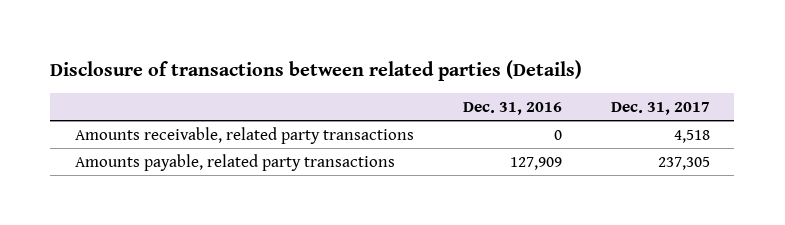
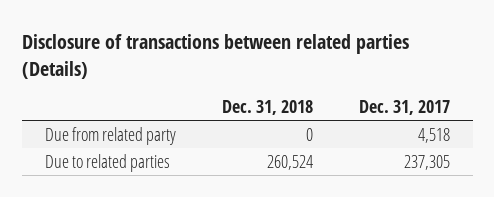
[462,101,562,115] Dec. 31, 2016 -> none
none -> [221,99,313,115] Dec. 31, 2018
[74,126,414,144] Amounts receivable, related party transactions -> [44,126,176,145] Due from related party
[74,153,395,171] Amounts payable, related party transactions -> [44,153,170,172] Due to related parties

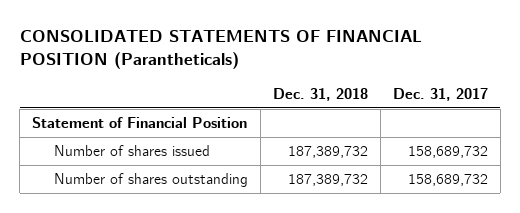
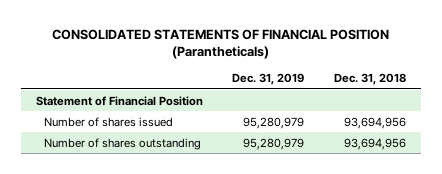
[392,87,488,101] Dec. 31, 2017 -> none
none -> [232,73,305,86] Dec. 31, 2019
[288,146,369,159] 187,389,732 -> [343,116,406,129] 93,694,956
[288,174,369,187] 187,389,732 -> [343,137,406,150] 93,694,956

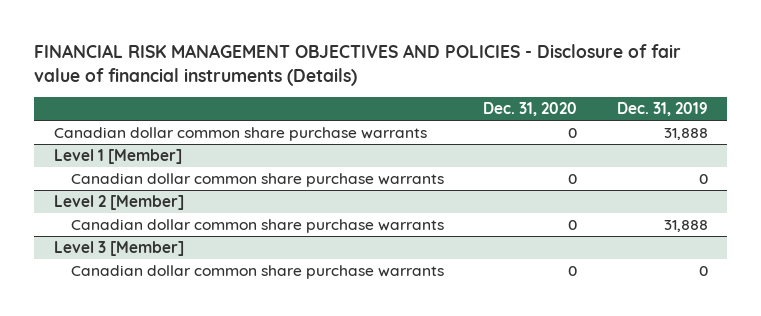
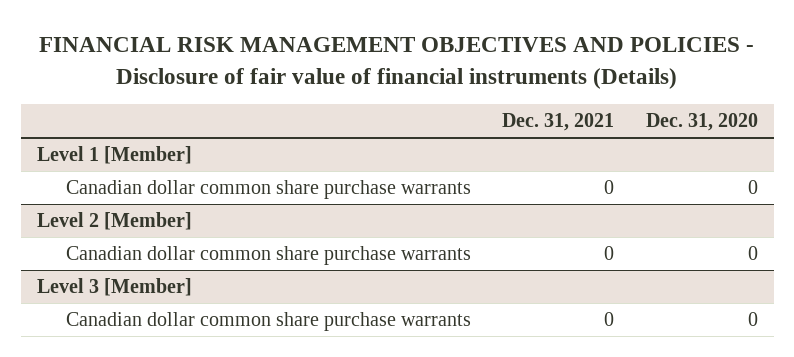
[616,101,708,116] Dec. 31, 2019 -> none
none -> [502,113,615,132] Dec. 31, 2021
[53,127,427,142] Canadian dollar common share purchase warrants -> none

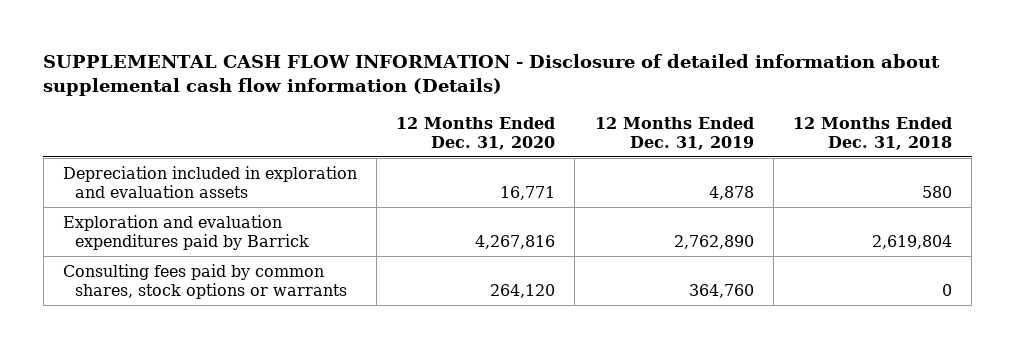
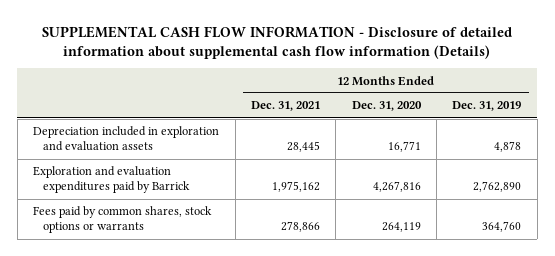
[792,116,952,150] 12 Months Ended Dec. 31, 2018 -> none
none -> [250,101,320,112] Dec. 31, 2021
[62,263,347,299] Consulting fees paid by common shares, stock options or warrants -> [33,206,213,234] Fees paid by common shares, stock options or warrants
[490,283,556,298] 264,120 -> [381,222,421,233] 264,119

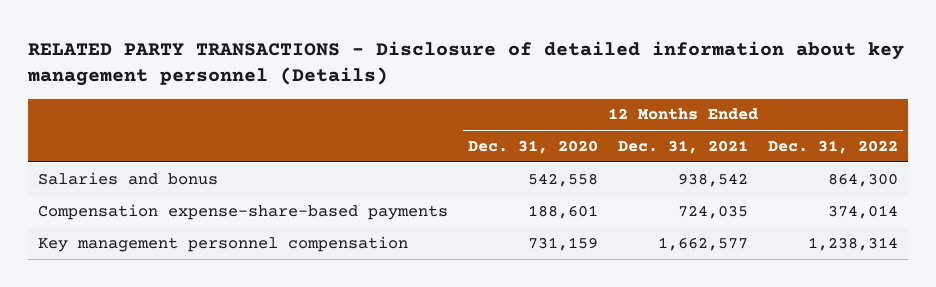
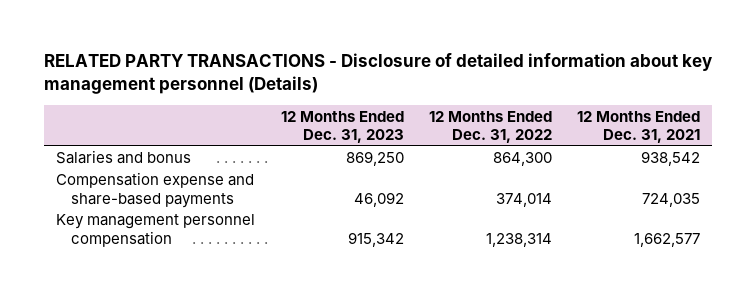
[468,140,599,155] Dec. 31, 2020 -> none
none -> [280,110,404,144] 12 Months Ended Dec. 31, 2023
[38,203,449,220] Compensation expense-share-based payments -> [56,172,255,208] Compensation expense and share-based payments

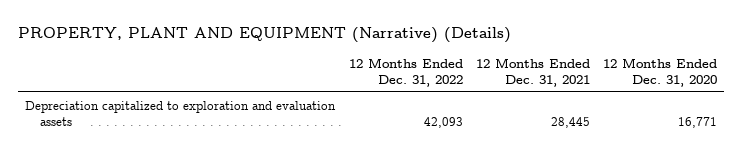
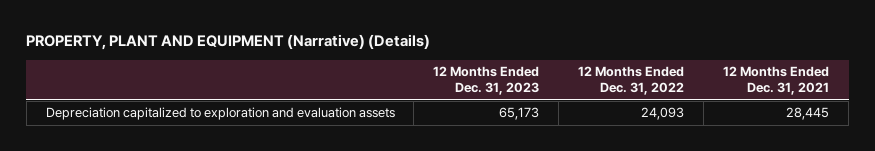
[603,57,718,87] 12 Months Ended Dec. 31, 2020 -> none
none -> [433,66,540,96] 12 Months Ended Dec. 31, 2023
[423,116,463,128] 42,093 -> [641,107,685,121] 24,093

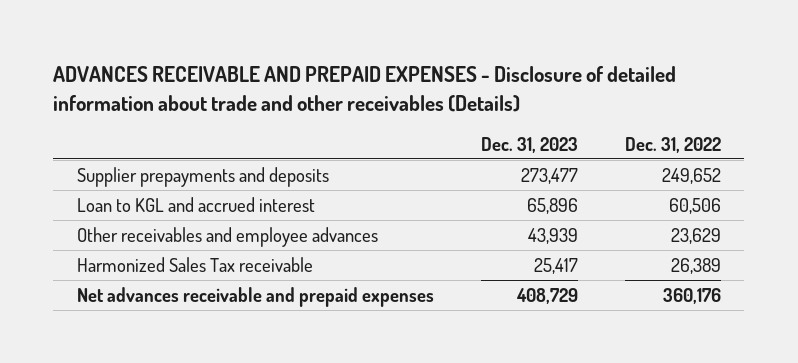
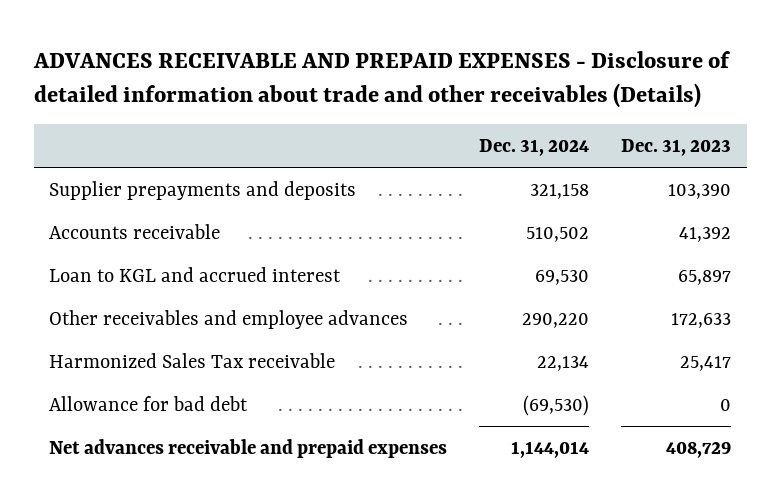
[624,136,721,153] Dec. 31, 2022 -> none
none -> [479,138,590,156] Dec. 31, 2024
[520,167,578,184] 273,477 -> [667,183,731,199] 103,390
none -> [49,223,221,239] Accounts receivable
[526,197,578,214] 65,896 -> [677,269,731,285] 65,897
[527,227,578,244] 43,939 -> [670,312,731,328] 172,633
none -> [49,395,249,411] Allowance for bad debt

